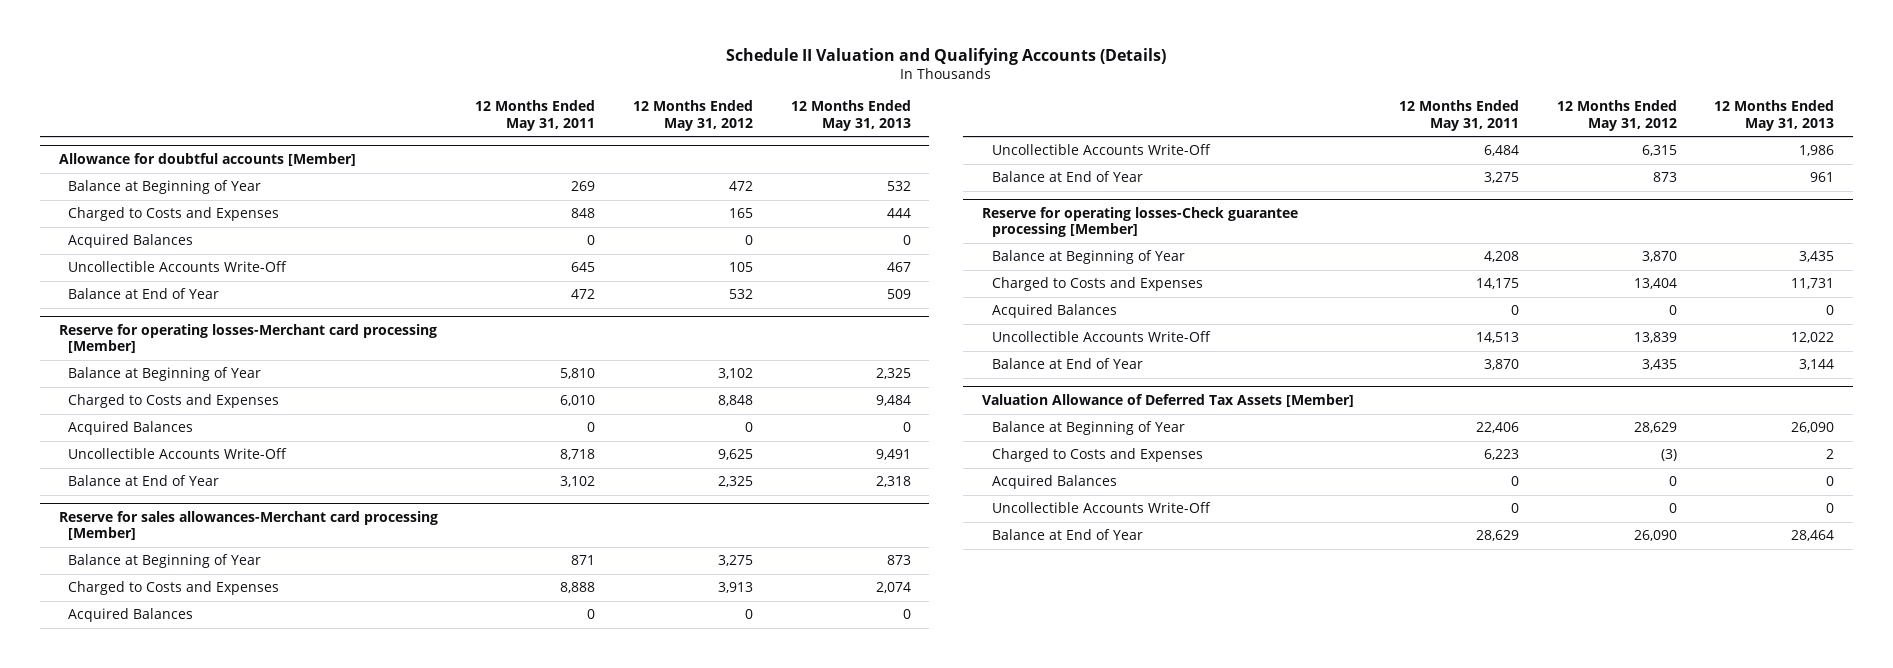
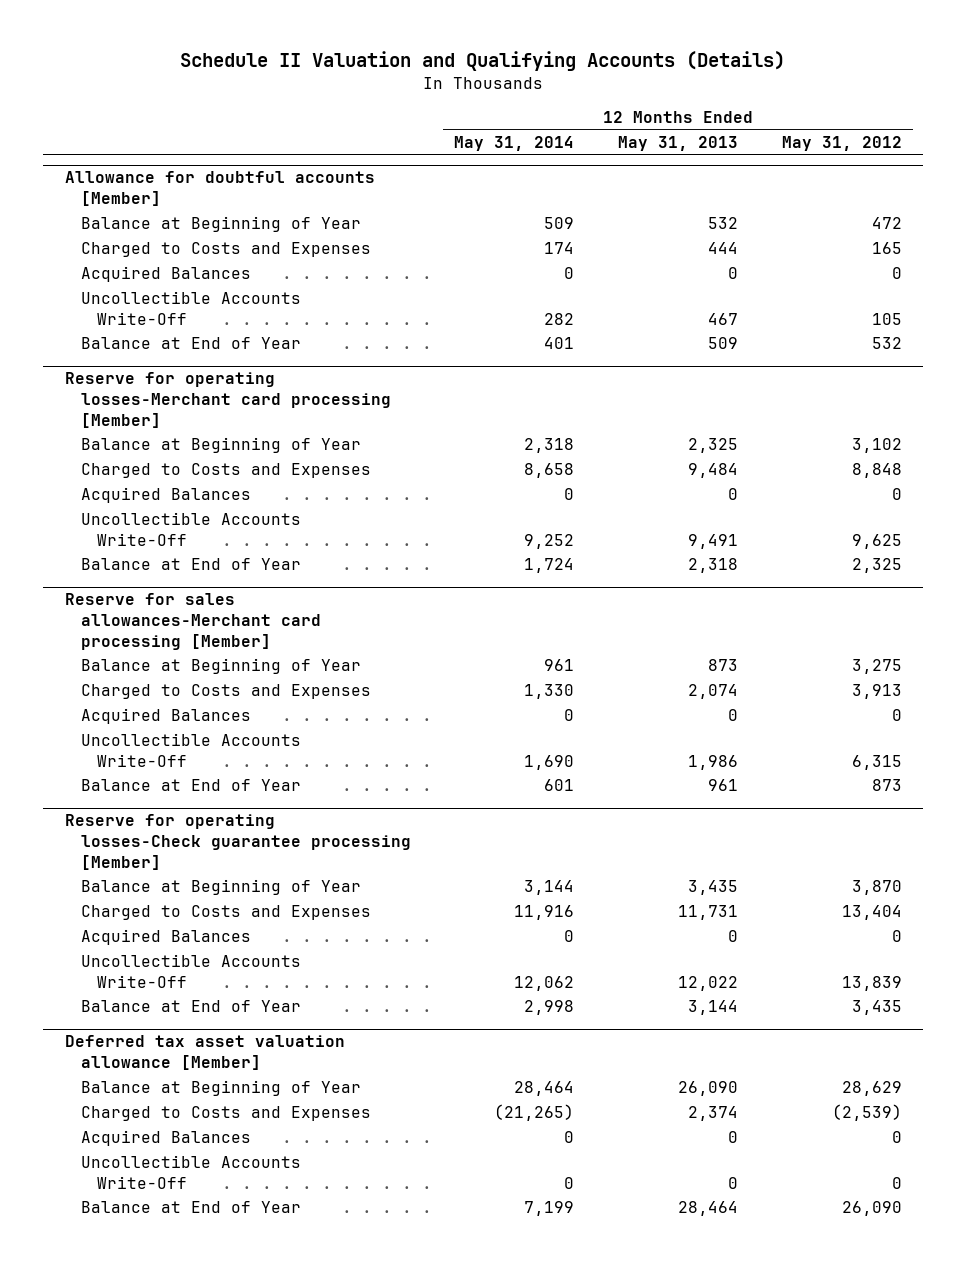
[475,99,596,131] 12 Months Ended May 31, 2011 -> none
none -> [454,135,575,151] May 31, 2014
[982,393,1355,407] Valuation Allowance of Deferred Tax Assets [Member] -> [64,1035,345,1071] Deferred tax asset valuation allowance [Member]
[1660,449,1677,462] (3) -> [831,1104,902,1122] (2,539)
[1826,449,1835,460] 2 -> [687,1106,738,1122] 2,374

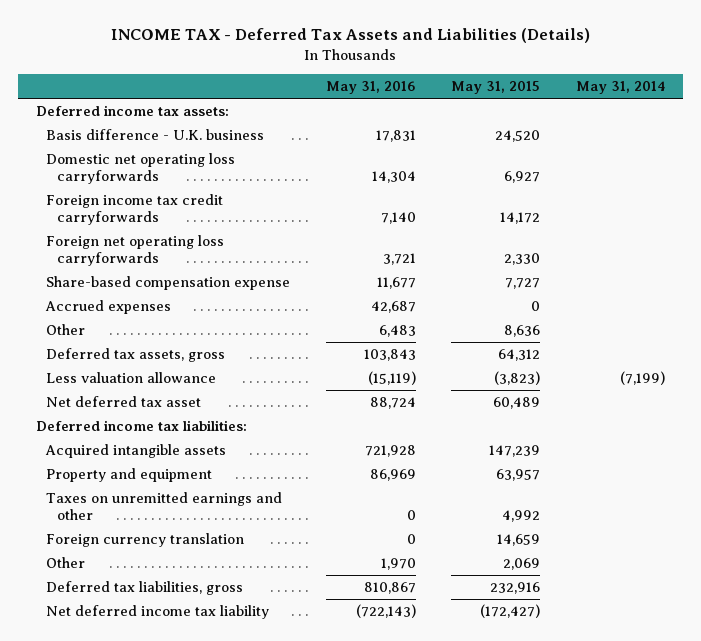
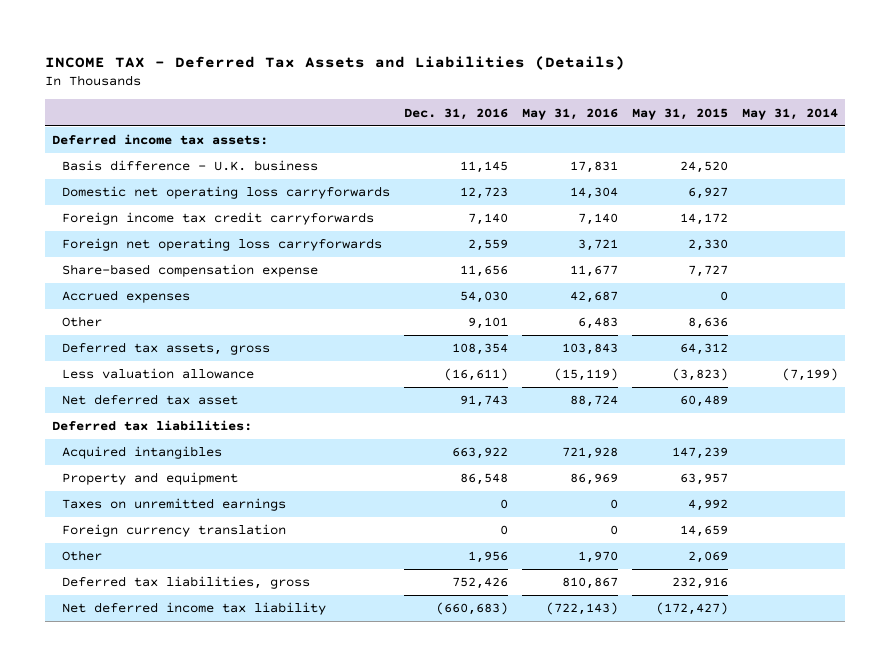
none -> [404,107,509,120] Dec. 31, 2016
[35,419,247,431] Deferred income tax liabilities: -> [52,420,253,432] Deferred tax liabilities:
[45,443,227,458] Acquired intangible assets -> [62,446,223,460] Acquired intangibles
[46,491,283,521] Taxes on unremitted earnings and other -> [62,498,287,512] Taxes on unremitted earnings

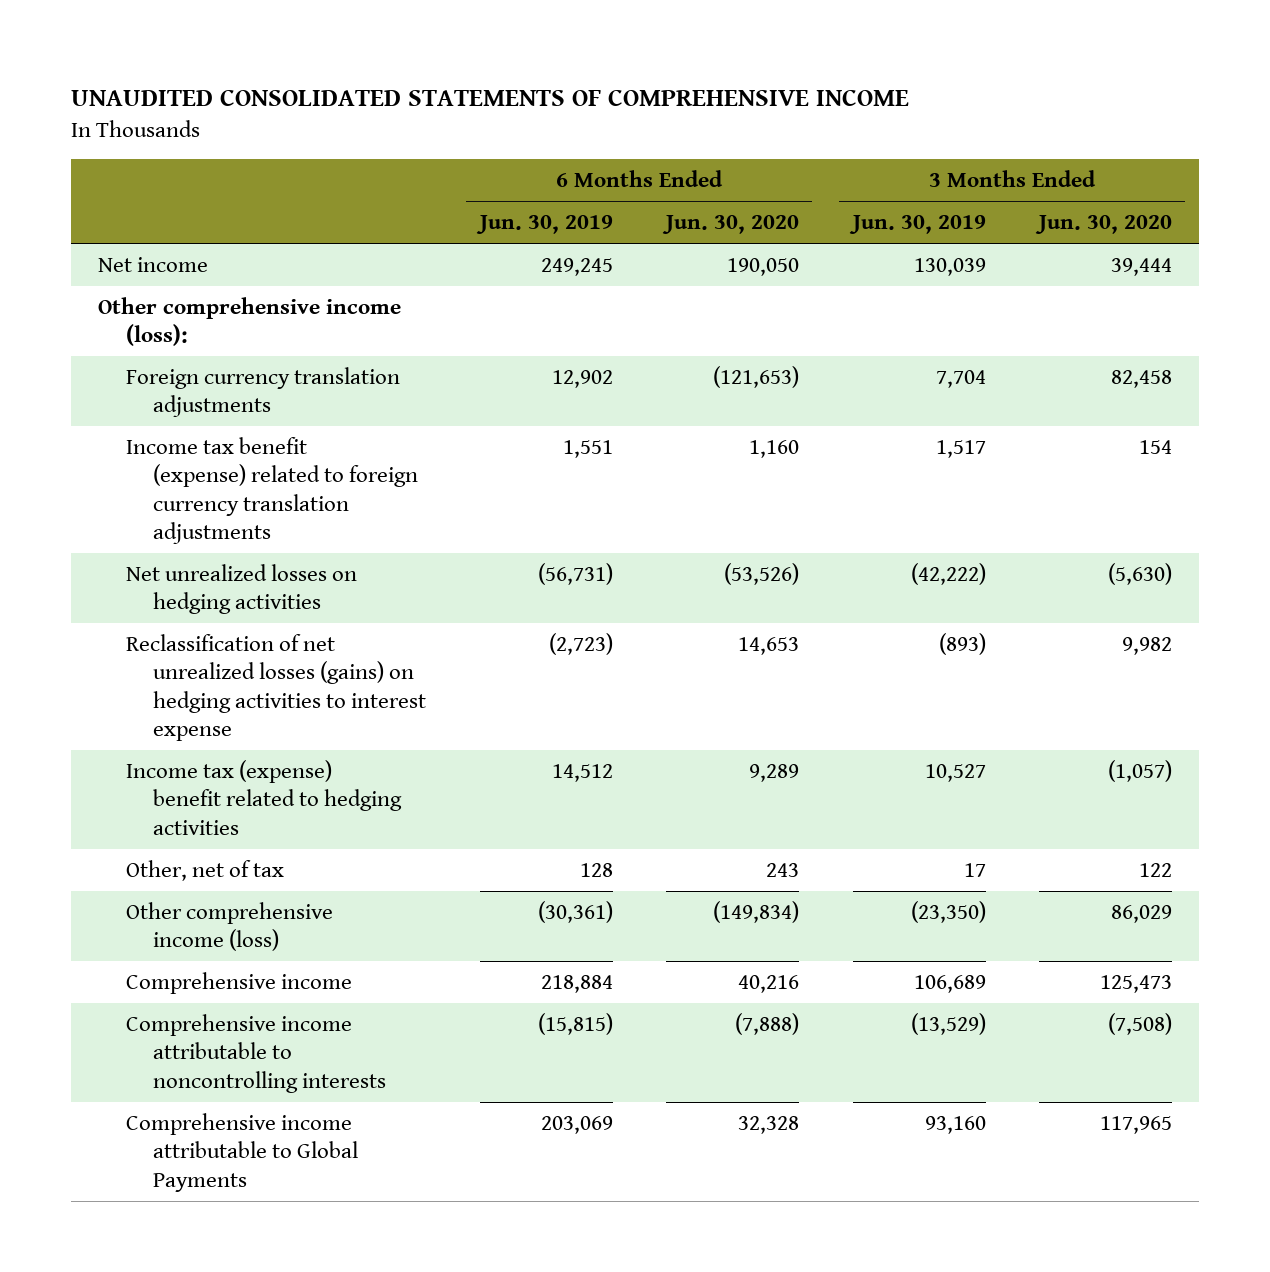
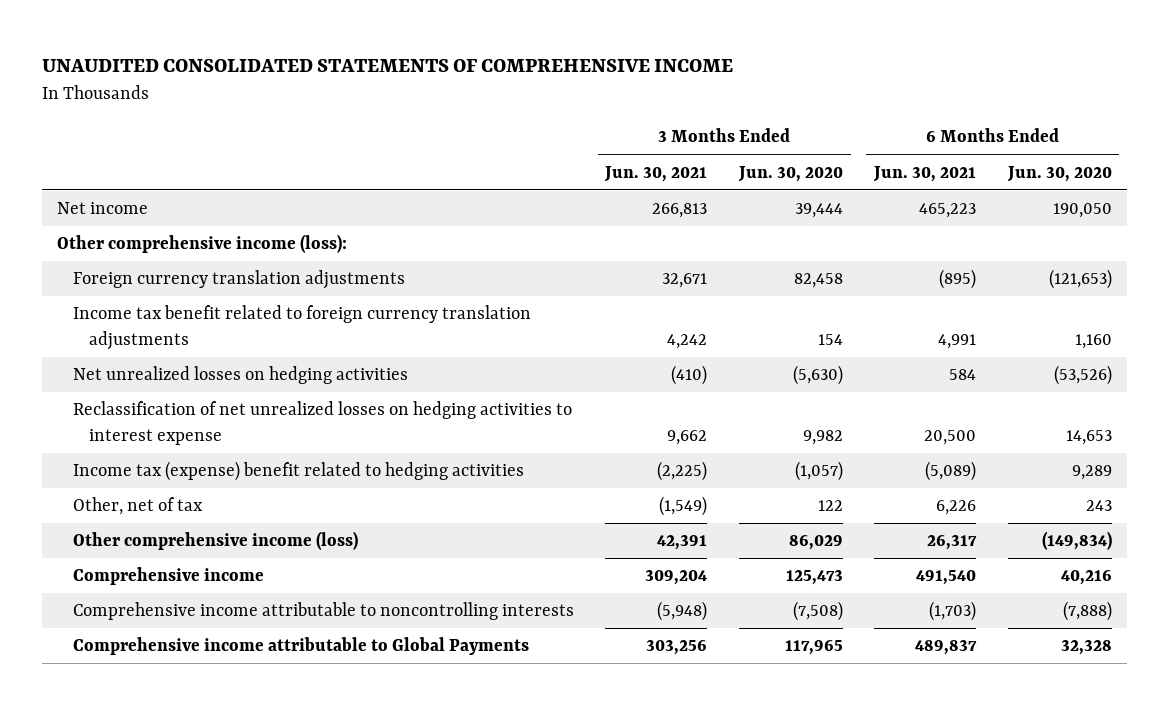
[475,215,613,235] Jun. 30, 2019 -> none
[848,215,986,235] Jun. 30, 2019 -> none
none -> [604,165,708,182] Jun. 30, 2021
none -> [873,165,977,182] Jun. 30, 2021
[125,436,419,544] Income tax benefit (expense) related to foreign currency translation adjustments -> [73,305,532,351] Income tax benefit related to foreign currency translation adjustments
[125,633,427,741] Reclassification of net unrealized losses (gains) on hedging activities to interest expense -> [73,401,573,446] Reclassification of net unrealized losses on hedging activities to interest expense

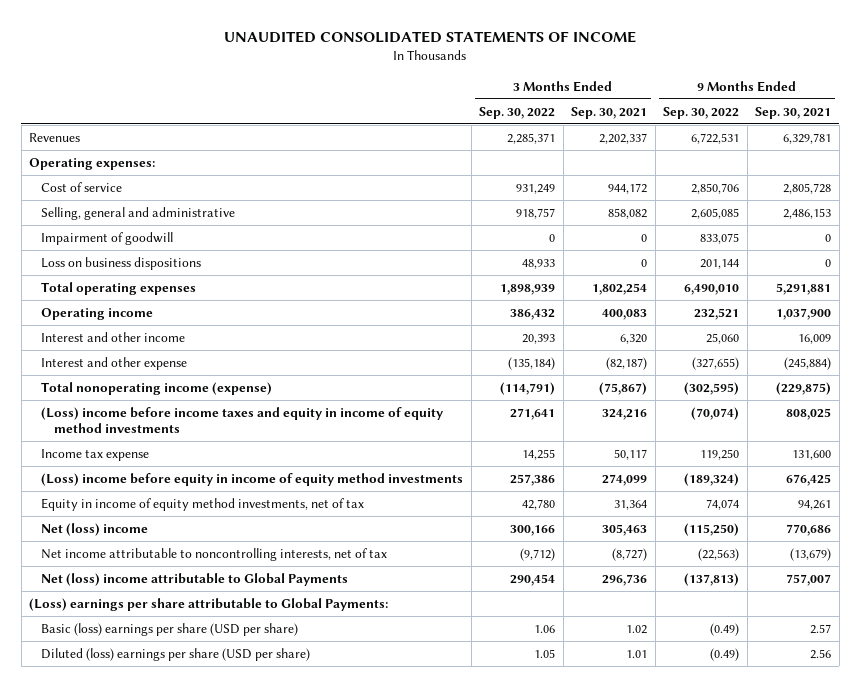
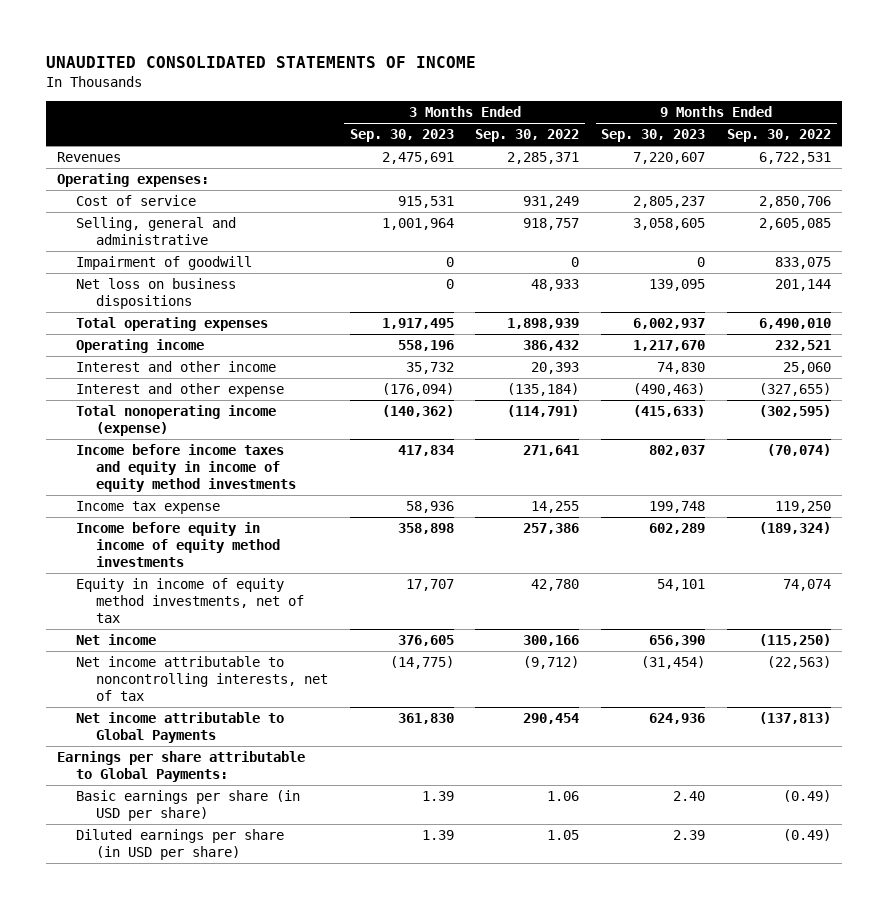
[571,106,648,119] Sep. 30, 2021 -> none
[755,106,832,119] Sep. 30, 2021 -> none
none -> [349,129,454,143] Sep. 30, 2023
none -> [601,129,706,143] Sep. 30, 2023
[41,256,202,270] Loss on business dispositions -> [76,278,237,310] Net loss on business dispositions
[41,406,444,433] (Loss) income before income taxes and equity in income of equity method investments -> [76,444,296,493] Income before income taxes and equity in income of equity method investments
[41,472,464,486] (Loss) income before equity in income of equity method investments -> [76,522,280,568] Income before equity in income of equity method investments
[41,522,149,536] Net (loss) income -> [76,634,157,646] Net income
[41,572,349,586] Net (loss) income attributable to Global Payments -> [76,712,285,744] Net income attributable to Global Payments
[28,597,388,611] (Loss) earnings per share attributable to Global Payments: -> [57,751,306,783] Earnings per share attributable to Global Payments:
[41,622,299,636] Basic (loss) earnings per share (USD per share) -> [76,790,301,822] Basic earnings per share (in USD per share)
[41,647,311,661] Diluted (loss) earnings per share (USD per share) -> [76,829,285,861] Diluted earnings per share (in USD per share)

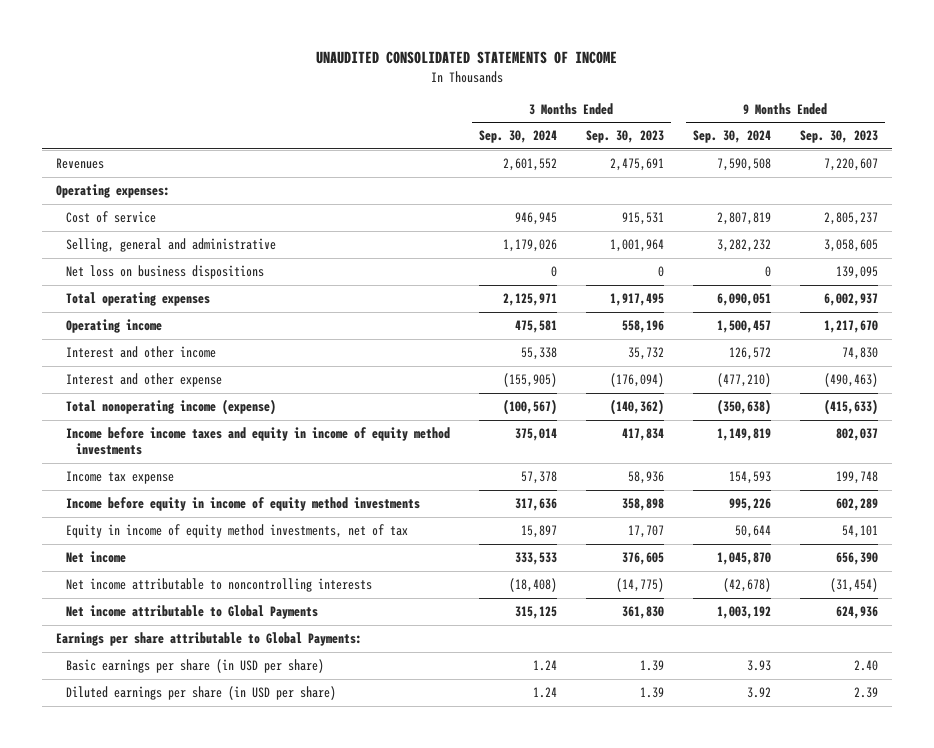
[475,129,580,143] Sep. 30, 2022 -> none
[727,129,832,143] Sep. 30, 2022 -> none
none -> [478,130,557,144] Sep. 30, 2024
none -> [692,130,771,144] Sep. 30, 2024
[76,256,253,271] Impairment of goodwill -> none
[76,656,328,702] Net income attributable to noncontrolling interests, net of tax -> [66,578,373,593] Net income attributable to noncontrolling interests

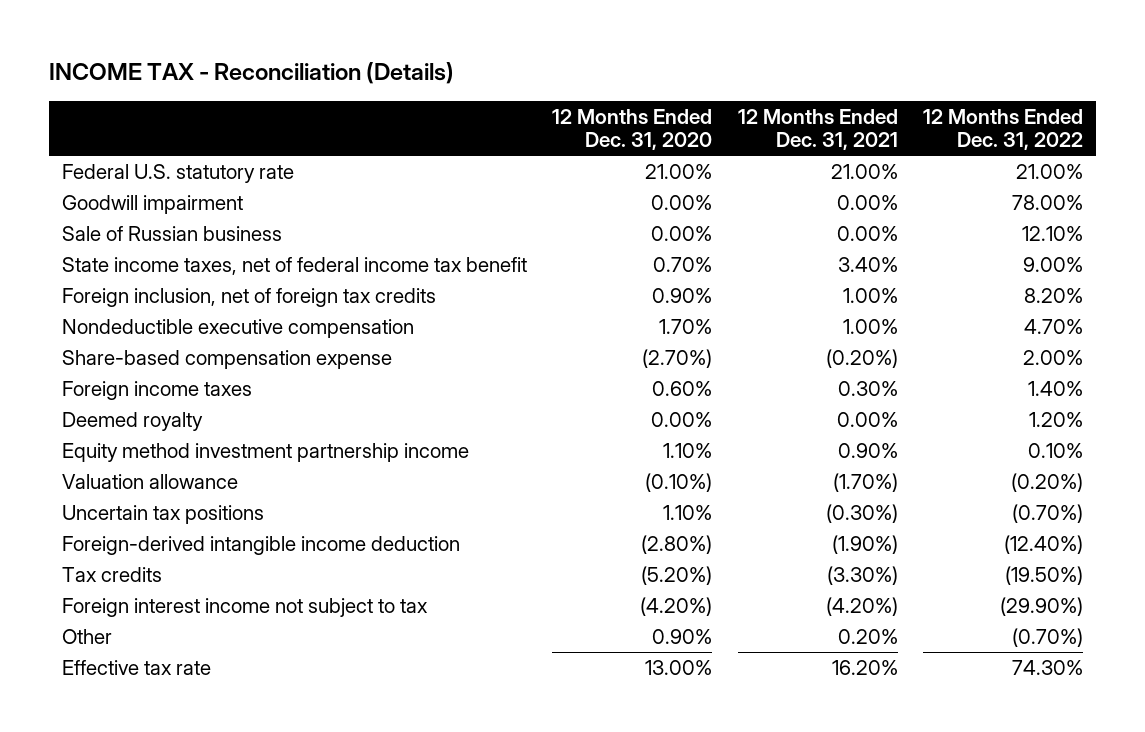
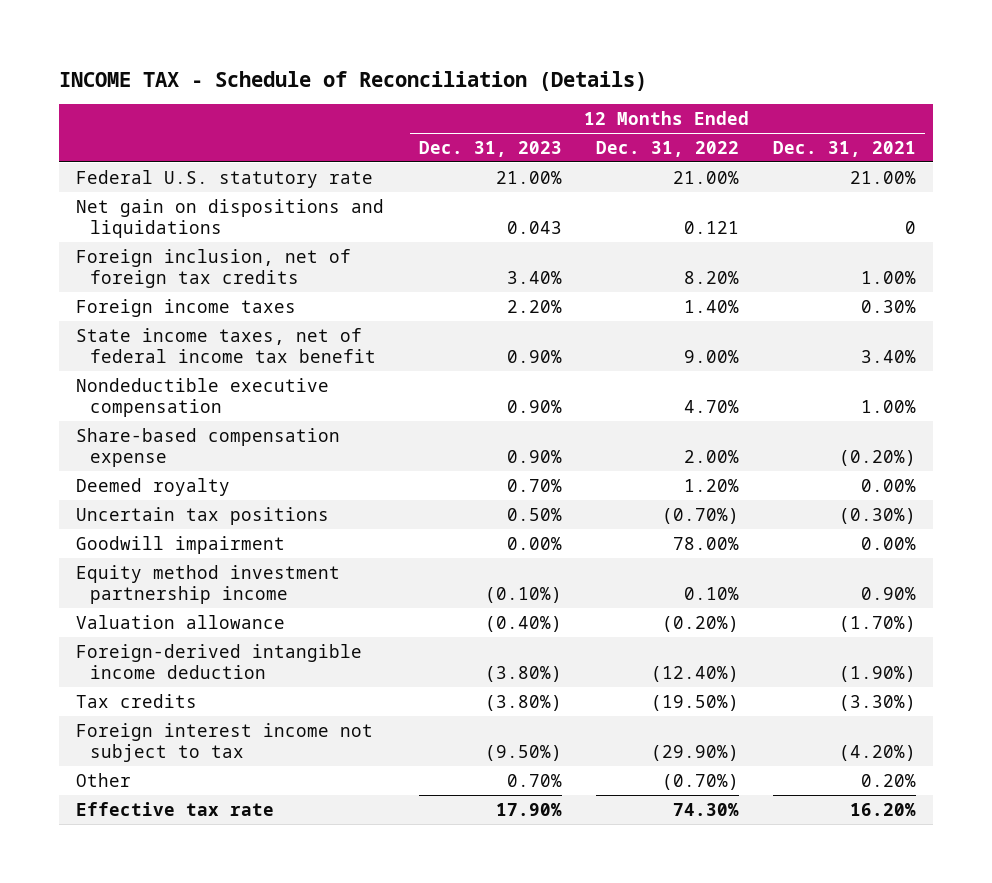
[48,62,454,85] INCOME TAX - Reconciliation (Details) -> [59,70,648,91] INCOME TAX - Schedule of Reconciliation (Details)
[552,108,713,151] 12 Months Ended Dec. 31, 2020 -> none
none -> [418,140,562,157] Dec. 31, 2023
[61,225,282,241] Sale of Russian business -> none
none -> [76,198,385,239] Net gain on dispositions and liquidations
[61,380,252,400] Foreign income taxes -> [76,298,297,317] Foreign income taxes
[61,256,527,275] State income taxes, net of federal income tax benefit -> [76,327,376,364] State income taxes, net of federal income tax benefit
[61,504,264,524] Uncertain tax positions -> [76,506,330,525] Uncertain tax positions
[61,194,243,214] Goodwill impairment -> [76,535,286,554] Goodwill impairment

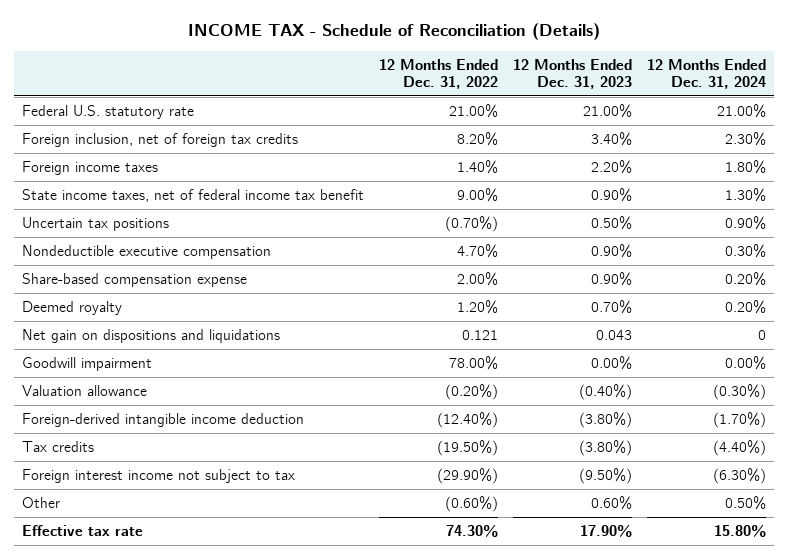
[773,140,917,157] Dec. 31, 2021 -> none
none -> [647,58,767,89] 12 Months Ended Dec. 31, 2024
[76,506,330,525] Uncertain tax positions -> [21,216,169,231] Uncertain tax positions
[76,198,385,239] Net gain on dispositions and liquidations -> [21,328,280,343] Net gain on dispositions and liquidations
[76,564,341,605] Equity method investment partnership income -> none
[506,773,562,787] 0.70% -> [591,495,633,510] 0.60%
[661,773,739,790] (0.70%) -> [445,495,499,512] (0.60%)

